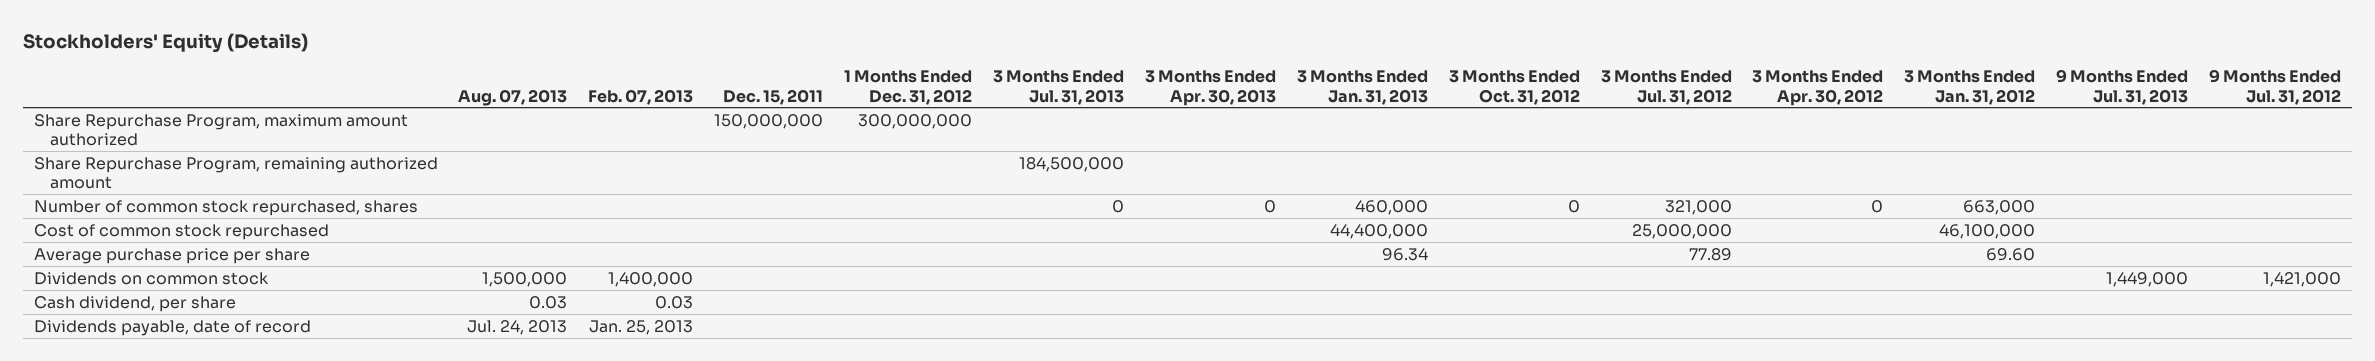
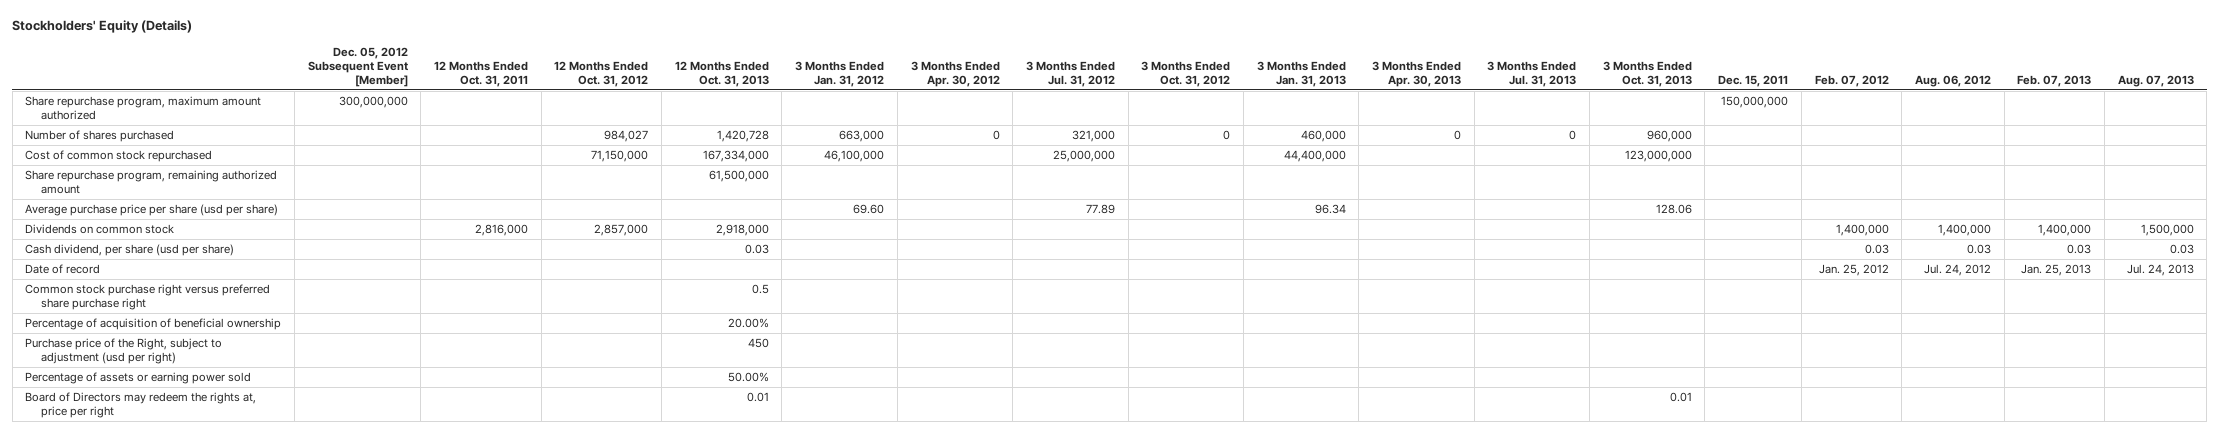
[844,70,973,105] 1 Months Ended Dec. 31, 2012 -> none
[2056,69,2189,105] 9 Months Ended Jul. 31, 2013 -> none
[2209,69,2342,105] 9 Months Ended Jul. 31, 2012 -> none
none -> [307,46,408,87] Dec. 05, 2012 Subsequent Event [Member]
none -> [434,60,529,87] 12 Months Ended Oct. 31, 2011
none -> [554,60,649,87] 12 Months Ended Oct. 31, 2012
none -> [674,60,769,87] 12 Months Ended Oct. 31, 2013
none -> [1602,60,1692,87] 3 Months Ended Oct. 31, 2013
none -> [1814,74,1889,87] Feb. 07, 2012
none -> [1914,74,1991,87] Aug. 06, 2012
[33,156,438,190] Share Repurchase Program, remaining authorized amount -> none
[33,113,408,147] Share Repurchase Program, maximum amount authorized -> [25,96,262,121] Share repurchase program, maximum amount authorized
[33,199,418,216] Number of common stock repurchased, shares -> [25,130,175,143] Number of shares purchased
none -> [25,170,278,195] Share repurchase program, remaining authorized amount
[33,247,310,264] Average purchase price per share -> [25,204,279,217] Average purchase price per share (usd per share)
[33,295,236,312] Cash dividend, per share -> [25,244,235,257] Cash dividend, per share (usd per share)
[33,319,311,336] Dividends payable, date of record -> [25,264,101,275] Date of record
none -> [25,284,271,311] Common stock purchase right versus preferred share purchase right
none -> [25,318,282,331] Percentage of acquisition of beneficial ownership
none -> [25,338,223,365] Purchase price of the Right, subject to adjustment (usd per right)
none -> [25,372,252,385] Percentage of assets or earning power sold
none -> [25,392,257,419] Board of Directors may redeem the rights at, price per right

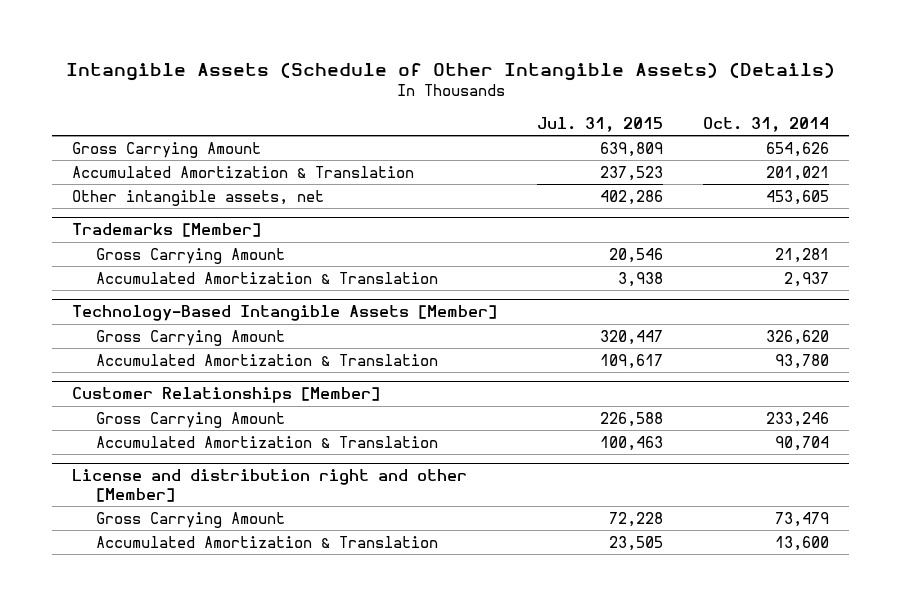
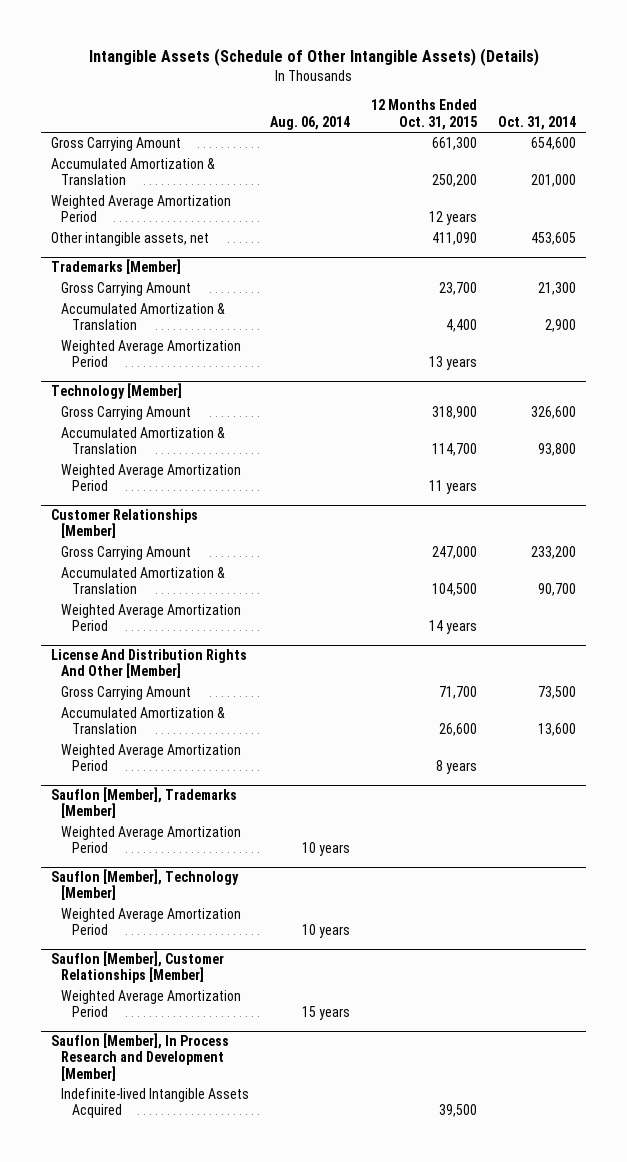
[537,117,664,133] Jul. 31, 2015 -> none
none -> [270,115,351,130] Aug. 06, 2014
none -> [371,99,478,130] 12 Months Ended Oct. 31, 2015
[766,141,830,157] 654,626 -> [531,137,577,151] 654,600
[766,165,830,181] 201,021 -> [531,174,577,188] 201,000
none -> [51,195,232,223] Weighted Average Amortization Period
[775,247,830,263] 21,281 -> [538,282,577,296] 21,300
[784,271,830,287] 2,937 -> [545,319,577,333] 2,900
none -> [61,340,242,368] Weighted Average Amortization Period
[72,305,498,322] Technology-Based Intangible Assets [Member] -> [51,383,183,400] Technology [Member]
[766,329,830,345] 326,620 -> [531,406,577,420] 326,600
[775,353,830,369] 93,780 -> [538,443,577,457] 93,800
none -> [61,464,242,492] Weighted Average Amortization Period
[766,411,830,427] 233,246 -> [531,546,577,560] 233,200
[775,435,830,451] 90,704 -> [538,583,577,597] 90,700
none -> [61,604,242,632] Weighted Average Amortization Period
[72,469,468,503] License and distribution right and other [Member] -> [51,649,248,679] License And Distribution Rights And Other [Member]
[775,511,830,527] 73,479 -> [538,686,577,700] 73,500
none -> [61,744,242,772] Weighted Average Amortization Period
none -> [51,787,238,819] Sauflon [Member], Trademarks [Member]
none -> [61,826,242,854] Weighted Average Amortization Period
none -> [51,869,240,901] Sauflon [Member], Technology [Member]
none -> [61,908,242,936] Weighted Average Amortization Period
none -> [51,951,225,984] Sauflon [Member], Customer Relationships [Member]
none -> [61,990,242,1018] Weighted Average Amortization Period
none -> [51,1033,230,1081] Sauflon [Member], In Process Research and Development [Member]
none -> [61,1088,250,1119] Indefinite-lived Intangible Assets Acquired

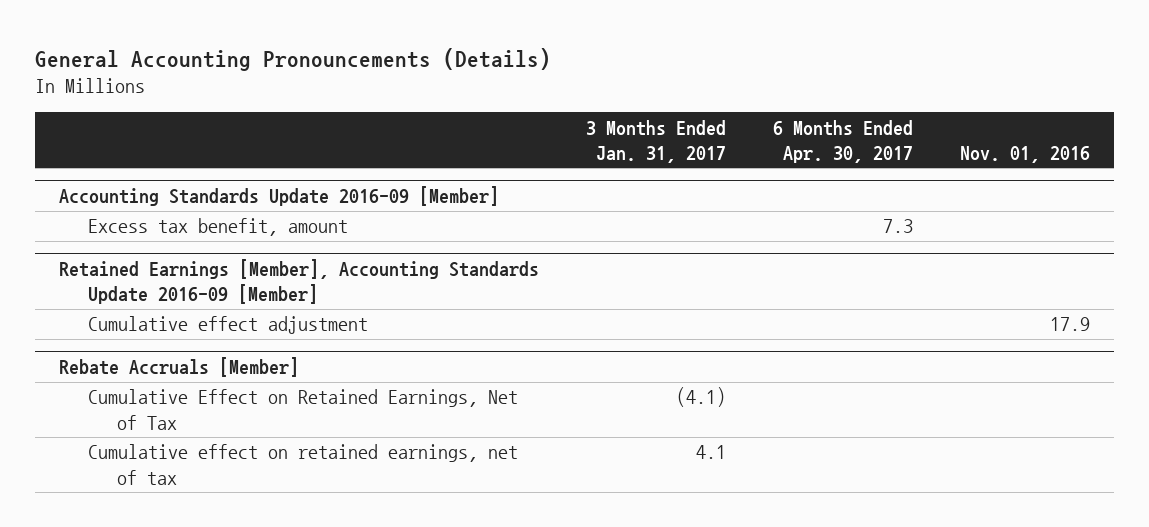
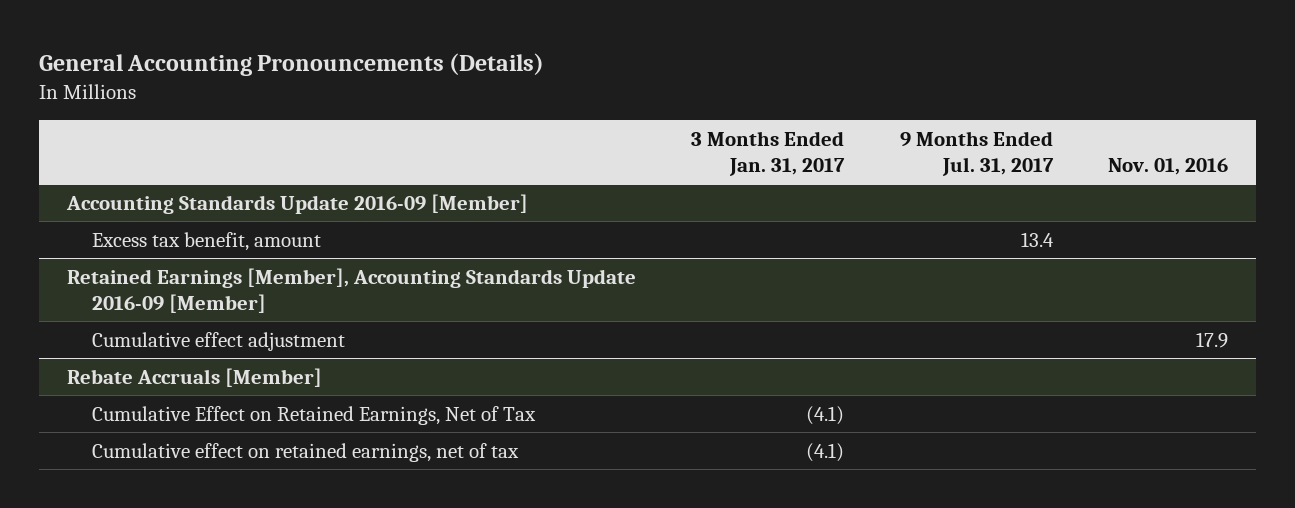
[773,119,914,163] 6 Months Ended Apr. 30, 2017 -> none
none -> [899,130,1054,176] 9 Months Ended Jul. 31, 2017
[695,445,726,460] 4.1 -> [806,442,845,462] (4.1)

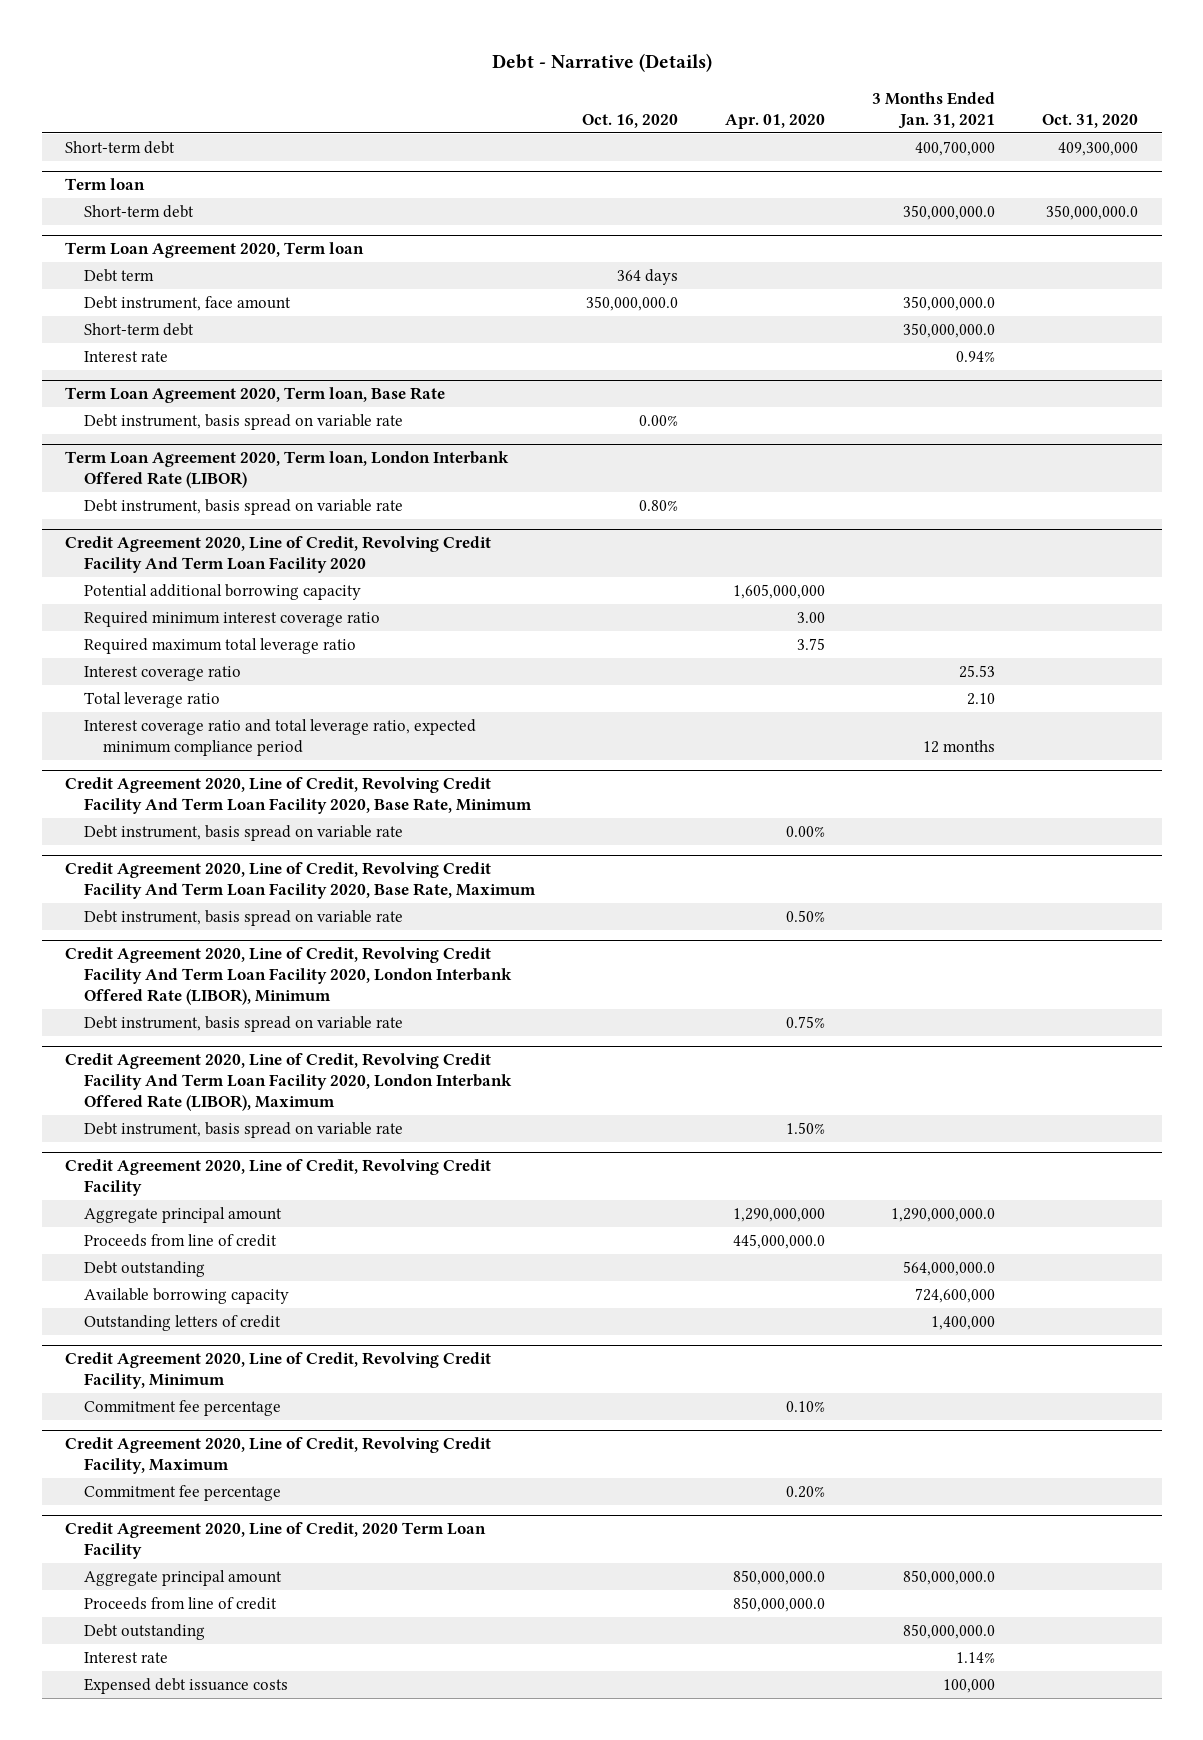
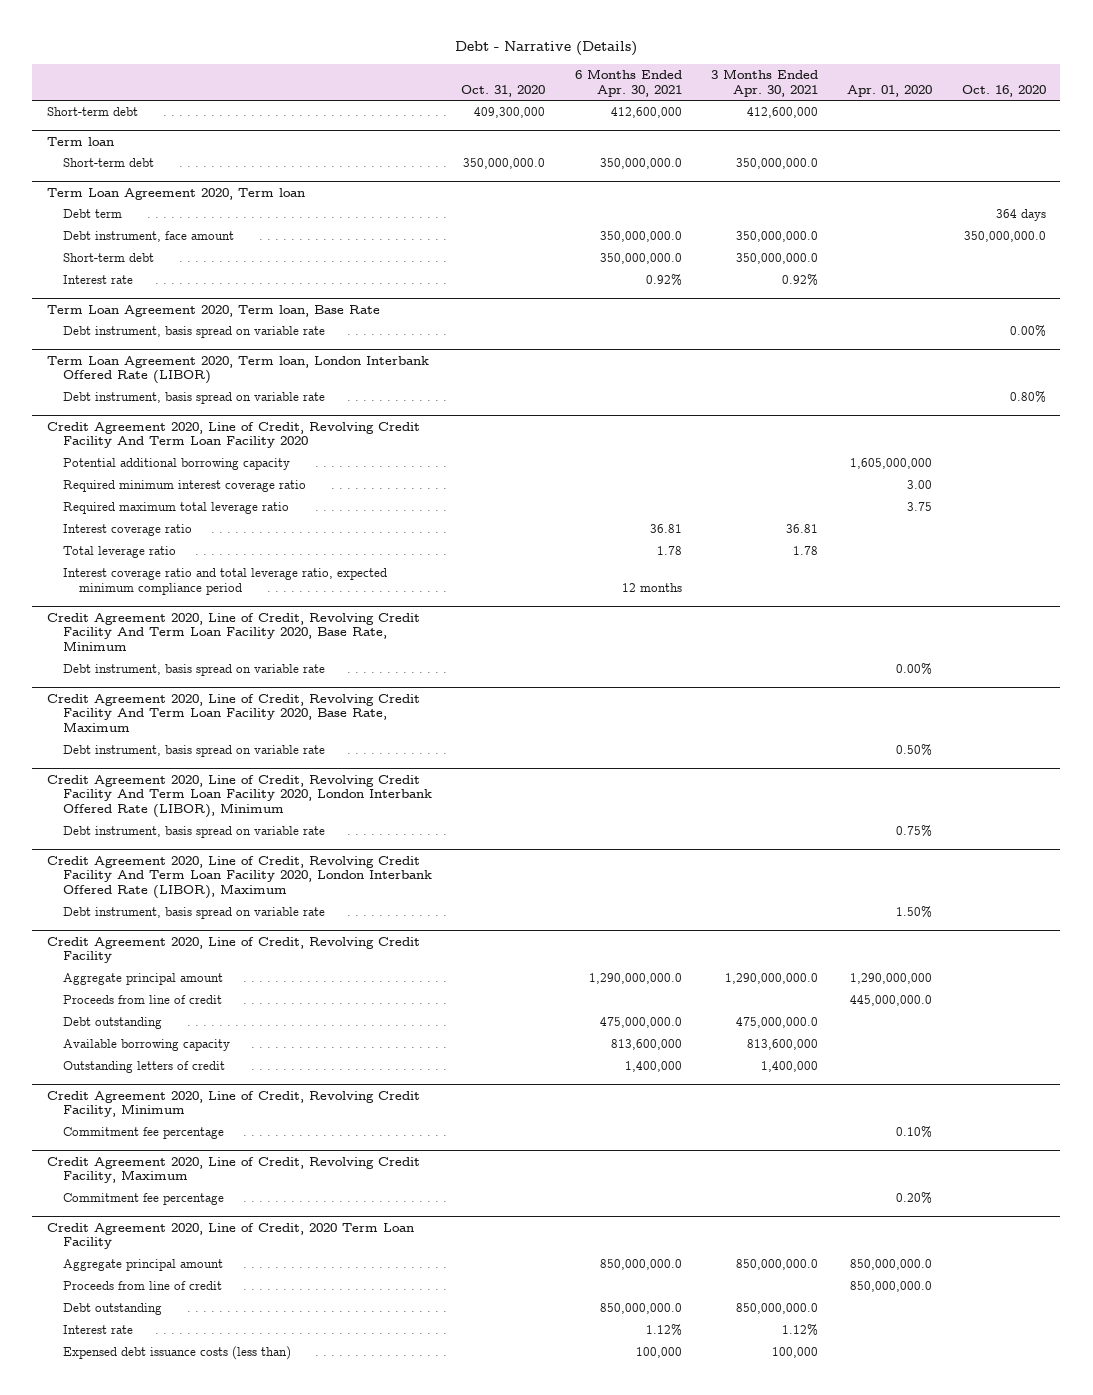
[872,92,996,130] 3 Months Ended Jan. 31, 2021 -> none
none -> [574,68,682,97] 6 Months Ended Apr. 30, 2021
none -> [711,68,819,97] 3 Months Ended Apr. 30, 2021
[84,1677,289,1694] Expensed debt issuance costs -> [62,1346,291,1361] Expensed debt issuance costs (less than)

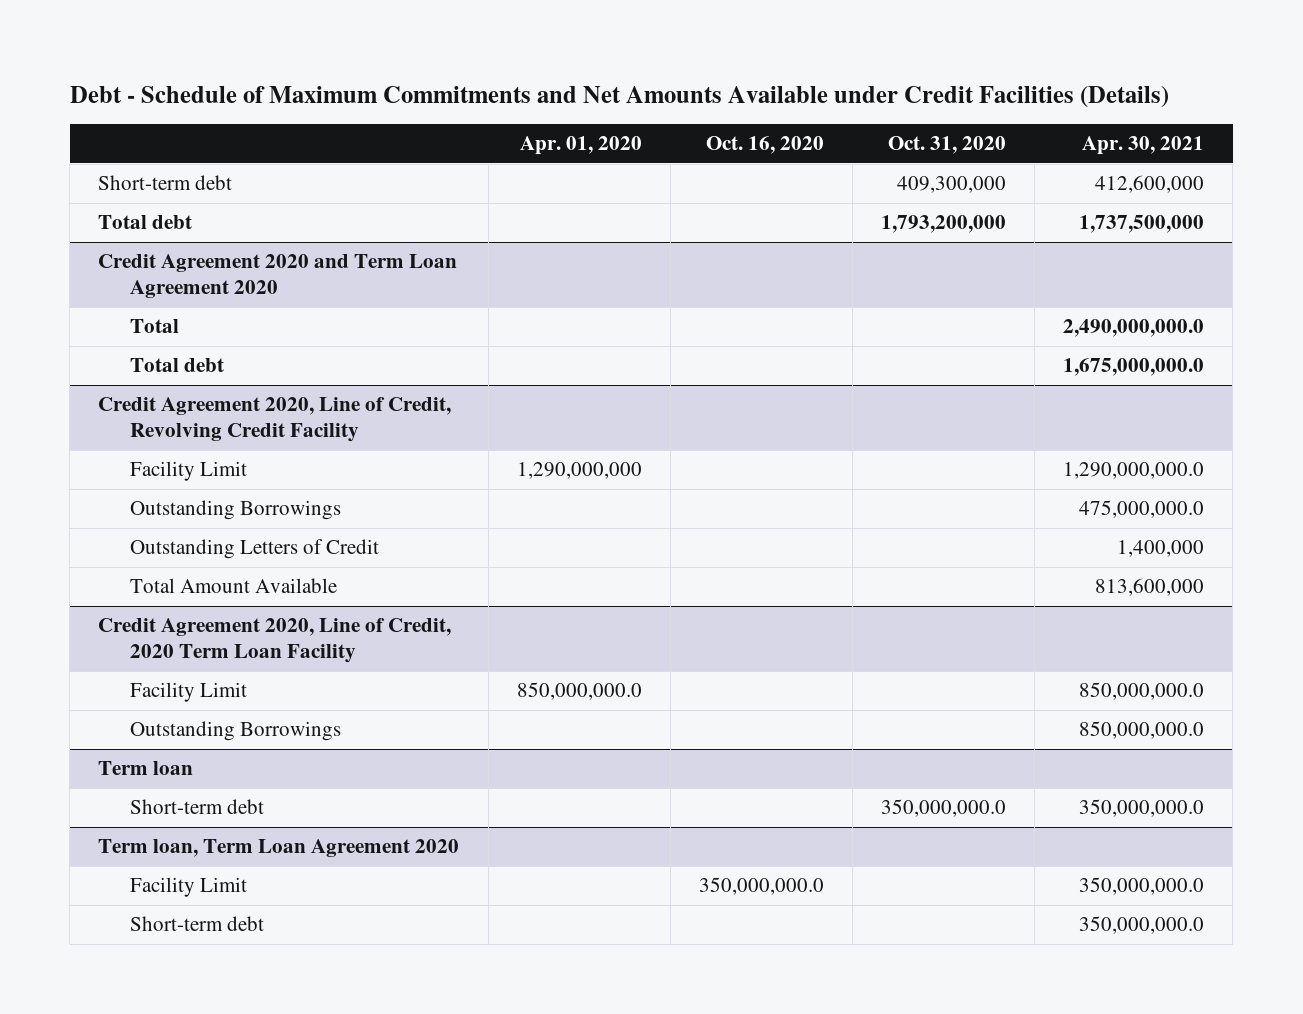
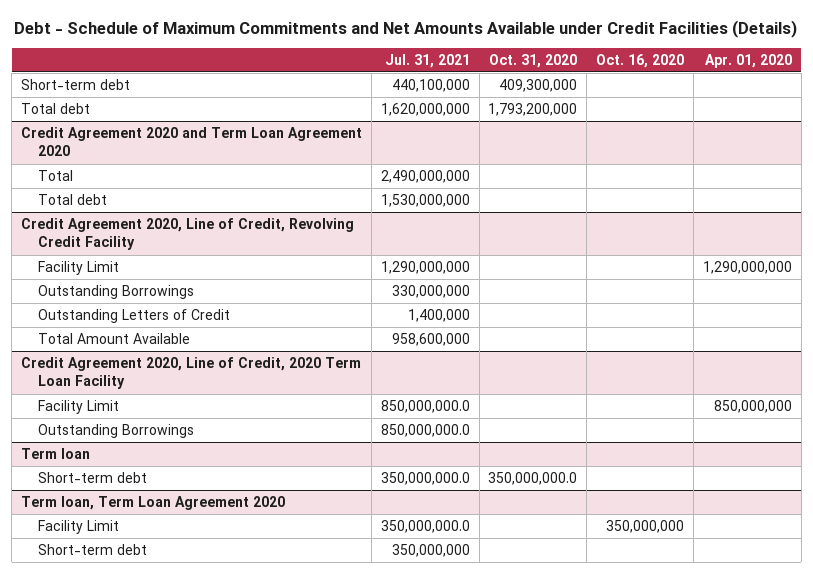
[1082,136,1205,156] Apr. 30, 2021 -> none
none -> [384,53,470,68] Jul. 31, 2021
[516,682,642,701] 850,000,000.0 -> [713,400,792,414] 850,000,000
[698,877,824,896] 350,000,000.0 -> [606,520,685,534] 350,000,000

